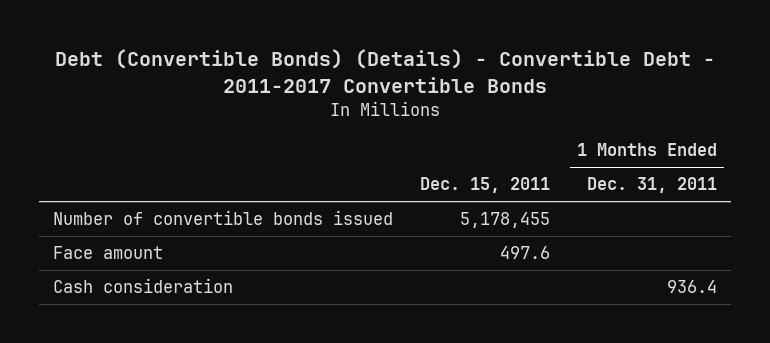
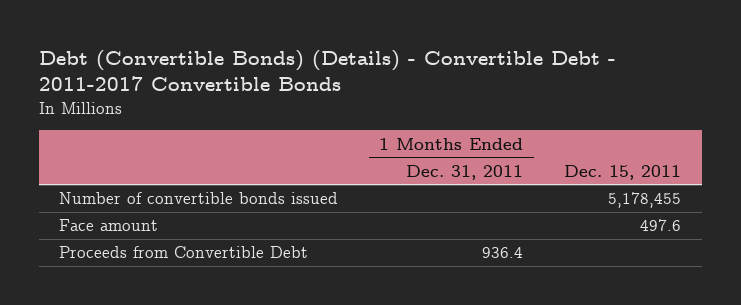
[52,278,233,294] Cash consideration -> [59,246,309,259] Proceeds from Convertible Debt

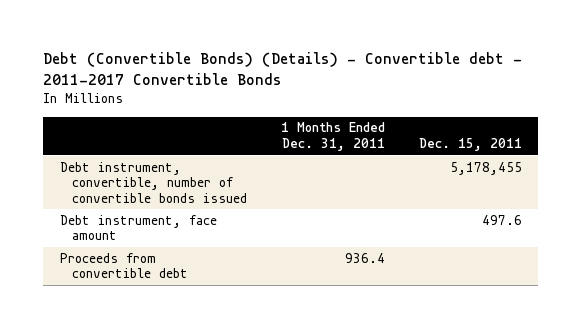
[38,49,616,91] Debt (Convertible Bonds) (Details) - Convertible Debt - 2011-2017 Convertible Bonds -> [43,52,523,85] Debt (Convertible Bonds) (Details) - Convertible debt - 2011-2017 Convertible Bonds
[59,192,339,205] Number of convertible bonds issued -> [60,161,248,203] Debt instrument, convertible, number of convertible bonds issued
[59,219,159,232] Face amount -> [60,214,218,241] Debt instrument, face amount
[59,246,309,259] Proceeds from Convertible Debt -> [60,252,189,279] Proceeds from convertible debt

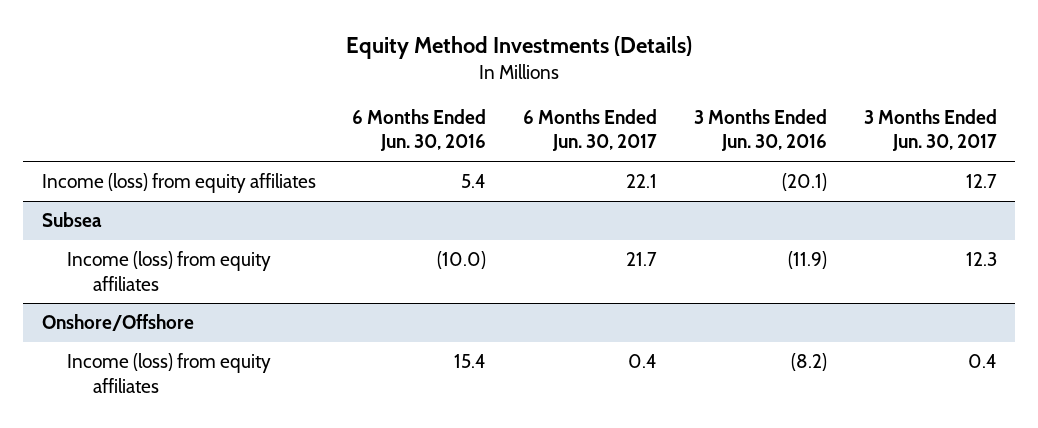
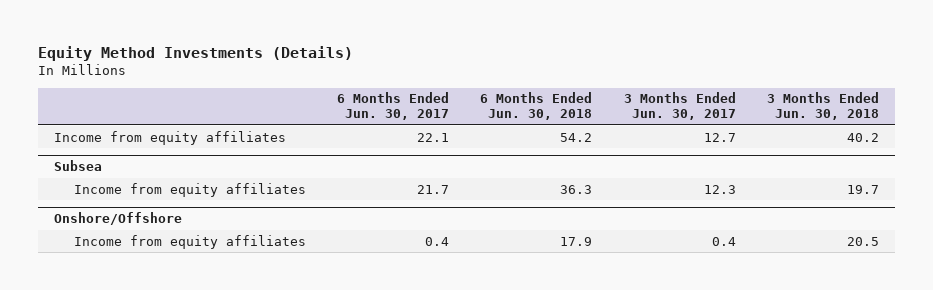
[352,108,487,152] 6 Months Ended Jun. 30, 2016 -> none
[693,108,827,152] 3 Months Ended Jun. 30, 2016 -> none
none -> [480,92,593,121] 6 Months Ended Jun. 30, 2018
none -> [766,92,879,121] 3 Months Ended Jun. 30, 2018
[41,173,316,194] Income (loss) from equity affiliates -> [53,130,286,145] Income from equity affiliates
[67,251,272,291] Income (loss) from equity affiliates -> [73,182,306,197] Income from equity affiliates
[67,353,272,393] Income (loss) from equity affiliates -> [73,234,306,249] Income from equity affiliates

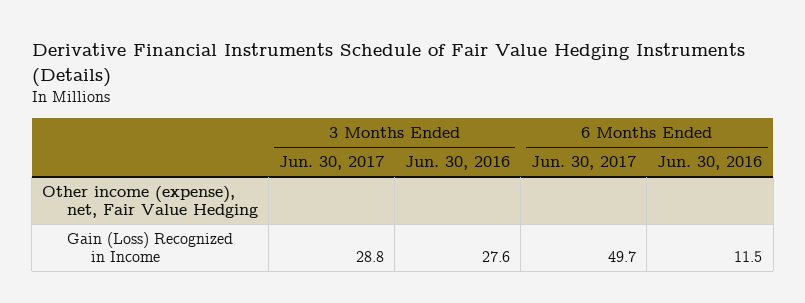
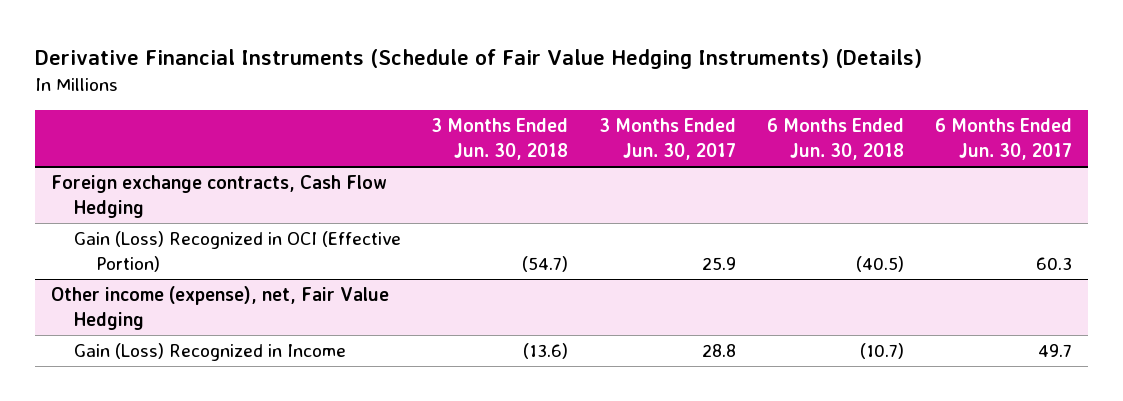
[31,43,745,88] Derivative Financial Instruments Schedule of Fair Value Hedging Instruments (Details) -> [35,48,923,69] Derivative Financial Instruments (Schedule of Fair Value Hedging Instruments) (Details)
[405,156,511,171] Jun. 30, 2016 -> none
[657,156,763,171] Jun. 30, 2016 -> none
none -> [431,118,569,161] 3 Months Ended Jun. 30, 2018
none -> [767,118,905,161] 6 Months Ended Jun. 30, 2018
none -> [50,175,387,218] Foreign exchange contracts, Cash Flow Hedging
none -> [73,231,401,272] Gain (Loss) Recognized in OCI (Effective Portion)

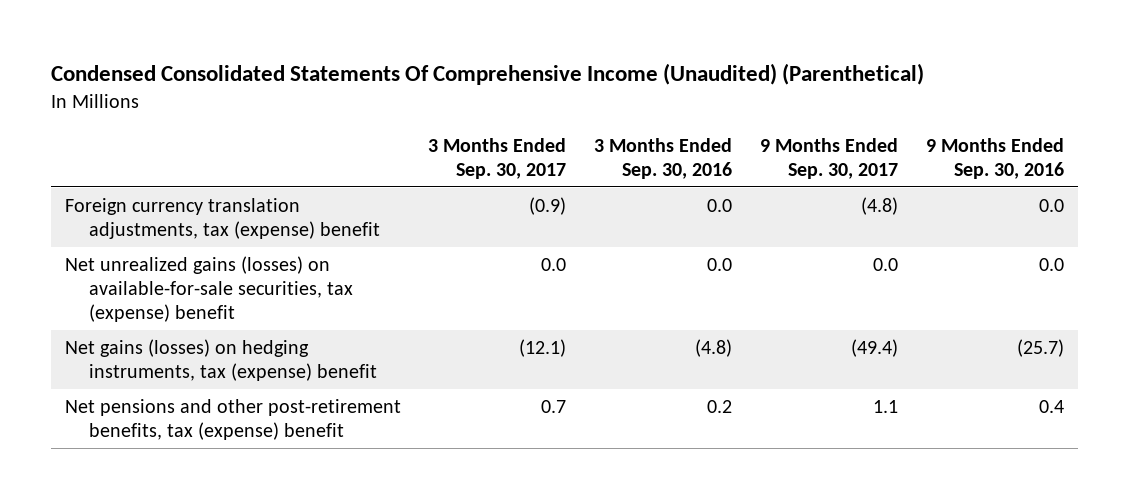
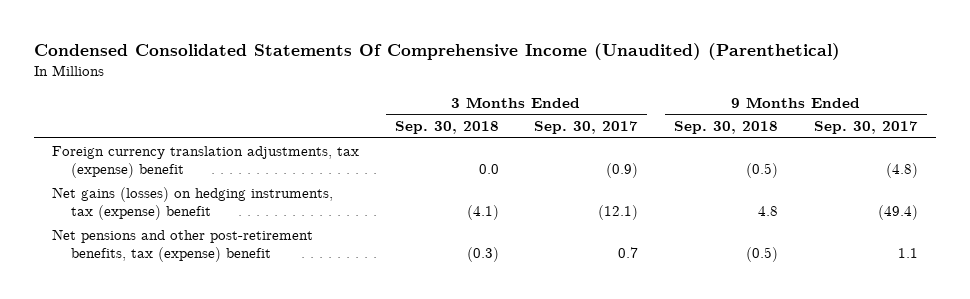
[594,137,733,179] 3 Months Ended Sep. 30, 2016 -> none
[926,137,1065,179] 9 Months Ended Sep. 30, 2016 -> none
none -> [394,120,499,134] Sep. 30, 2018
none -> [674,120,779,134] Sep. 30, 2018
[64,256,353,322] Net unrealized gains (losses) on available-for-sale securities, tax (expense) benefit -> none

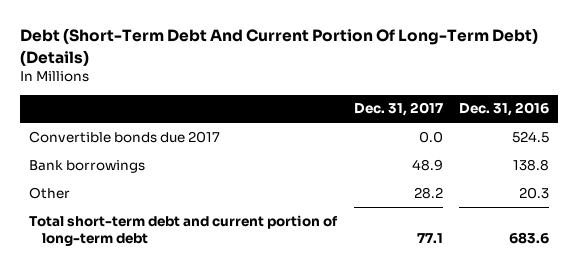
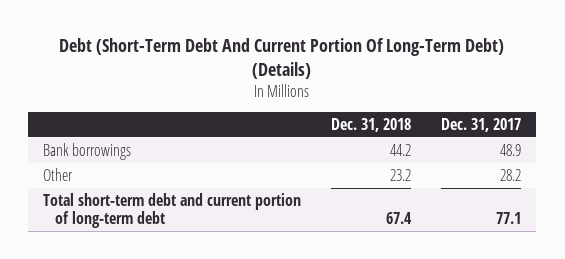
[459,102,550,117] Dec. 31, 2016 -> none
none -> [331,118,412,133] Dec. 31, 2018
[28,130,220,143] Convertible bonds due 2017 -> none

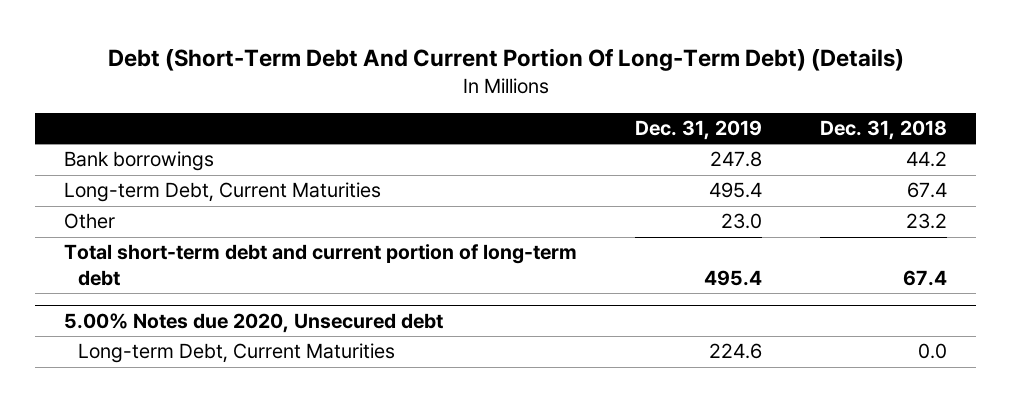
[441,118,522,133] Dec. 31, 2017 -> none
none -> [635,119,763,140] Dec. 31, 2019
none -> [63,182,381,203] Long-term Debt, Current Maturities
none -> [63,313,443,334] 5.00% Notes due 2020, Unsecured debt
none -> [78,343,396,364] Long-term Debt, Current Maturities

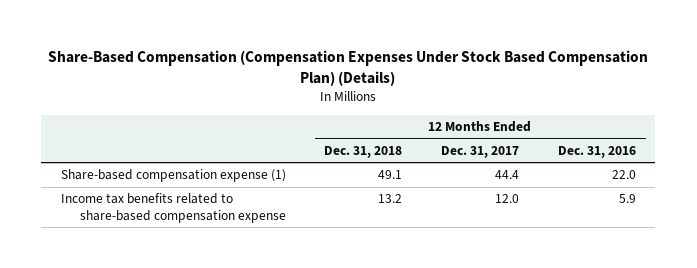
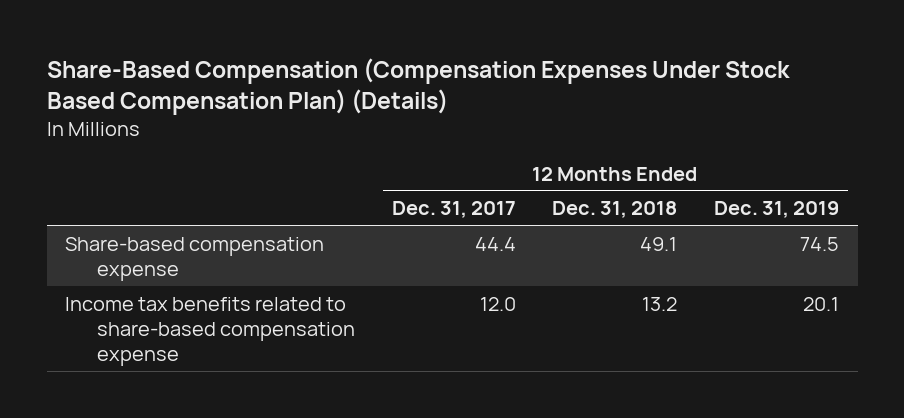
[558,145,637,158] Dec. 31, 2016 -> none
none -> [714,201,840,219] Dec. 31, 2019
[60,169,286,183] Share-based compensation expense (1) -> [65,236,325,281] Share-based compensation expense

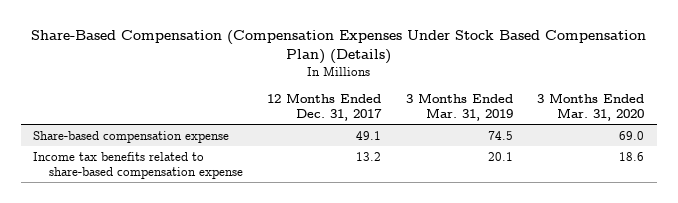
[552,201,678,219] Dec. 31, 2018 -> none
[714,201,840,219] Dec. 31, 2019 -> none
none -> [405,93,513,121] 3 Months Ended Mar. 31, 2019
none -> [537,93,645,121] 3 Months Ended Mar. 31, 2020
[474,236,516,251] 44.4 -> [356,130,382,140] 49.1
[479,296,516,311] 12.0 -> [356,151,382,161] 13.2

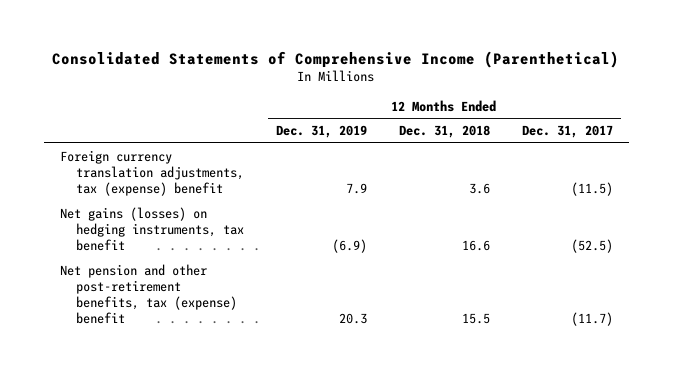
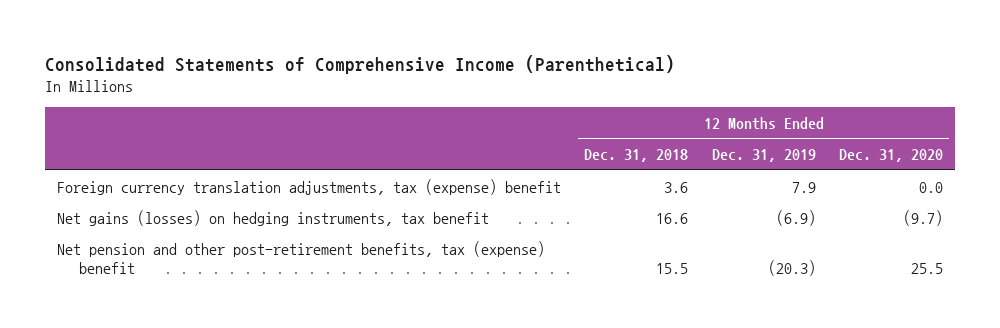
[521,125,613,139] Dec. 31, 2017 -> none
none -> [839,149,944,163] Dec. 31, 2020
[338,313,367,325] 20.3 -> [767,259,816,276] (20.3)

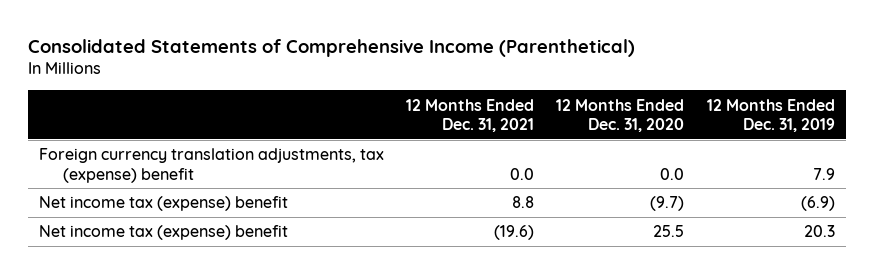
[584,149,689,163] Dec. 31, 2018 -> none
none -> [406,98,535,133] 12 Months Ended Dec. 31, 2021
[56,209,489,226] Net gains (losses) on hedging instruments, tax benefit -> [38,196,288,212] Net income tax (expense) benefit
[56,240,545,274] Net pension and other post-retirement benefits, tax (expense) benefit -> [38,225,288,241] Net income tax (expense) benefit
[767,259,816,276] (20.3) -> [803,225,835,238] 20.3

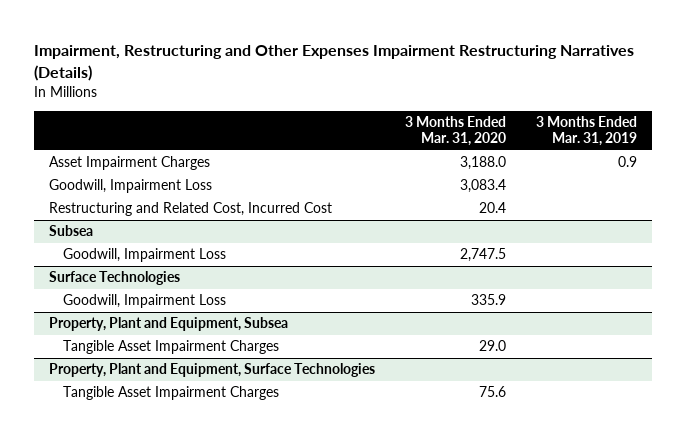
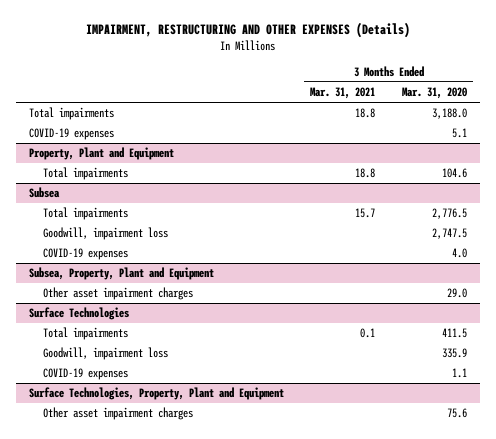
[34,45,635,81] Impairment, Restructuring and Other Expenses Impairment Restructuring Narratives (Details) -> [85,22,410,39] IMPAIRMENT, RESTRUCTURING AND OTHER EXPENSES (Details)
[536,116,638,147] 3 Months Ended Mar. 31, 2019 -> none
none -> [310,87,376,100] Mar. 31, 2021
[49,179,213,194] Goodwill, Impairment Loss -> none
[49,202,333,217] Restructuring and Related Cost, Incurred Cost -> none
[49,156,211,171] Asset Impairment Charges -> [28,107,114,121] Total impairments
none -> [28,128,114,141] COVID-19 expenses
none -> [28,147,174,161] Property, Plant and Equipment
none -> [43,167,129,181] Total impairments
none -> [43,207,129,221] Total impairments
[63,248,227,263] Goodwill, Impairment Loss -> [43,227,169,241] Goodwill, impairment loss
none -> [43,248,129,261] COVID-19 expenses
none -> [28,267,214,281] Subsea, Property, Plant and Equipment
none -> [43,287,194,301] Other asset impairment charges
[49,317,289,332] Property, Plant and Equipment, Subsea -> none
[63,340,280,355] Tangible Asset Impairment Charges -> none
none -> [43,327,129,341] Total impairments
[63,294,227,309] Goodwill, Impairment Loss -> [43,347,169,361] Goodwill, impairment loss
none -> [43,368,129,381] COVID-19 expenses
[49,363,376,378] Property, Plant and Equipment, Surface Technologies -> [28,387,284,401] Surface Technologies, Property, Plant and Equipment
[63,386,280,401] Tangible Asset Impairment Charges -> [43,407,194,421] Other asset impairment charges

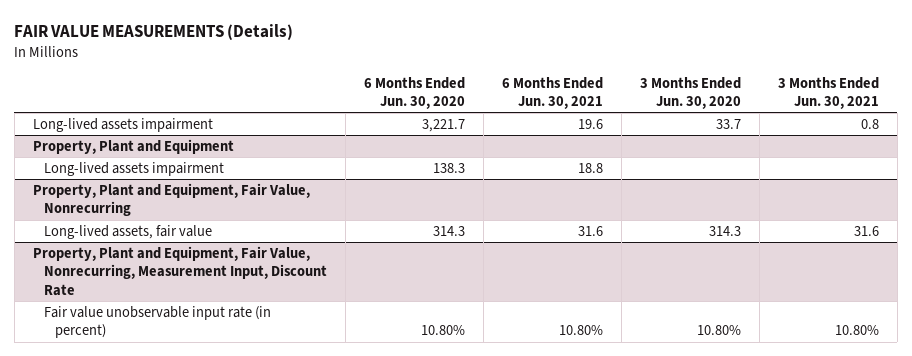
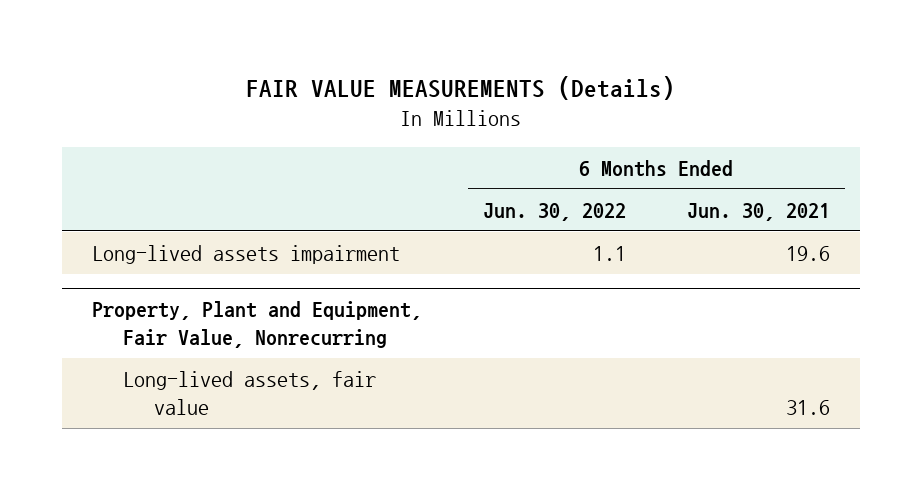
[364,76,466,110] 6 Months Ended Jun. 30, 2020 -> none
[640,76,742,110] 3 Months Ended Jun. 30, 2020 -> none
[778,76,880,110] 3 Months Ended Jun. 30, 2021 -> none
none -> [483,202,627,221] Jun. 30, 2022
[32,138,234,154] Property, Plant and Equipment -> none
[44,161,225,176] Long-lived assets impairment -> none
[32,245,328,296] Property, Plant and Equipment, Fair Value, Nonrecurring, Measurement Input, Discount Rate -> none
[44,305,272,339] Fair value unobservable input rate (in percent) -> none

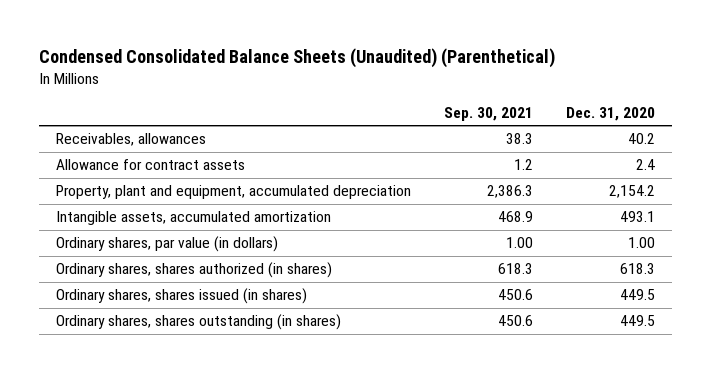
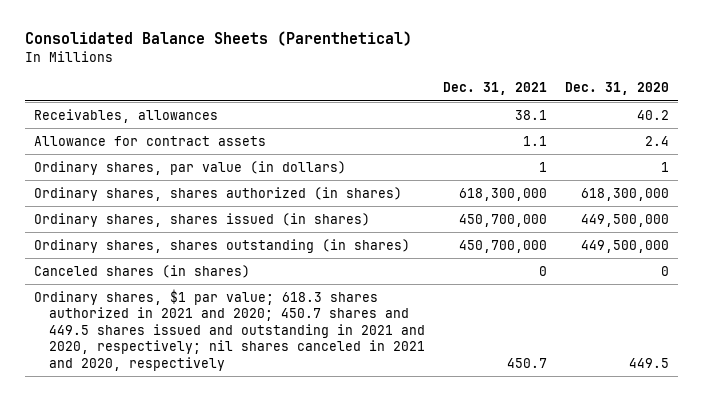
[39,48,556,69] Condensed Consolidated Balance Sheets (Unaudited) (Parenthetical) -> [24,31,412,47] Consolidated Balance Sheets (Parenthetical)
[443,106,533,121] Sep. 30, 2021 -> none
none -> [442,82,547,96] Dec. 31, 2021
[55,185,411,200] Property, plant and equipment, accumulated depreciation -> none
[55,211,331,226] Intangible assets, accumulated amortization -> none
[628,237,656,249] 1.00 -> [660,161,669,172] 1
[620,263,656,275] 618.3 -> [580,187,669,201] 618,300,000
[620,289,656,301] 449.5 -> [580,213,669,227] 449,500,000
[620,315,656,327] 449.5 -> [580,239,669,253] 449,500,000
none -> [33,264,250,278] Canceled shares (in shares)
none -> [33,288,425,372] Ordinary shares, $1 par value; 618.3 shares authorized in 2021 and 2020; 450.7 shares and 449.5 shares issued and outstanding in 2021 and 2020, respectively; nil shares canceled in 2021 and 2020, respectively

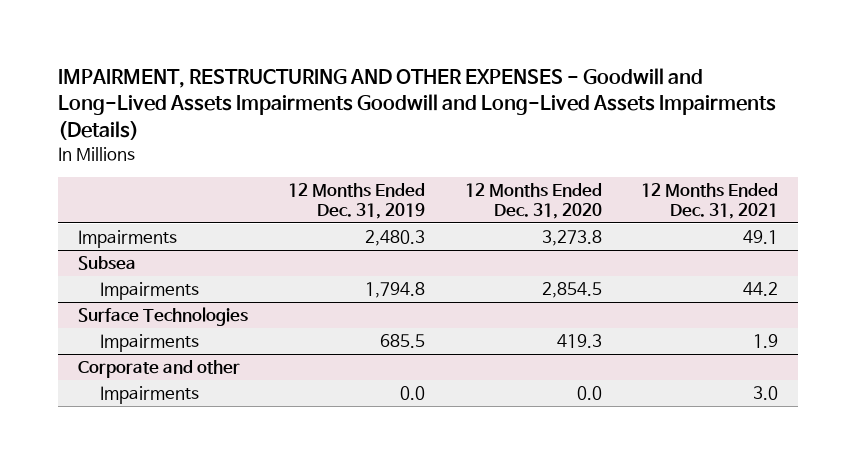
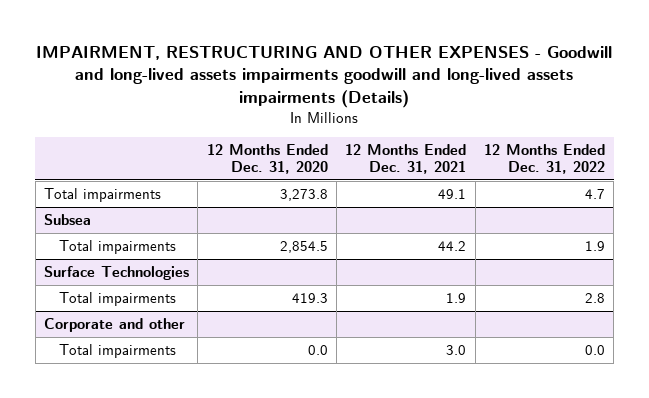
[57,68,776,140] IMPAIRMENT, RESTRUCTURING AND OTHER EXPENSES - Goodwill and Long-Lived Assets Impairments Goodwill and Long-Lived Assets Impairments (Details) -> [36,44,613,109] IMPAIRMENT, RESTRUCTURING AND OTHER EXPENSES - Goodwill and long-lived assets impairments goodwill and long-lived assets impairments (Details)
[287,182,425,220] 12 Months Ended Dec. 31, 2019 -> none
none -> [483,144,605,175] 12 Months Ended Dec. 31, 2022
[77,229,177,248] Impairments -> [44,187,162,202] Total impairments
[100,281,200,300] Impairments -> [59,239,177,254] Total impairments
[100,333,200,352] Impairments -> [59,291,177,306] Total impairments
[100,385,200,404] Impairments -> [59,343,177,358] Total impairments

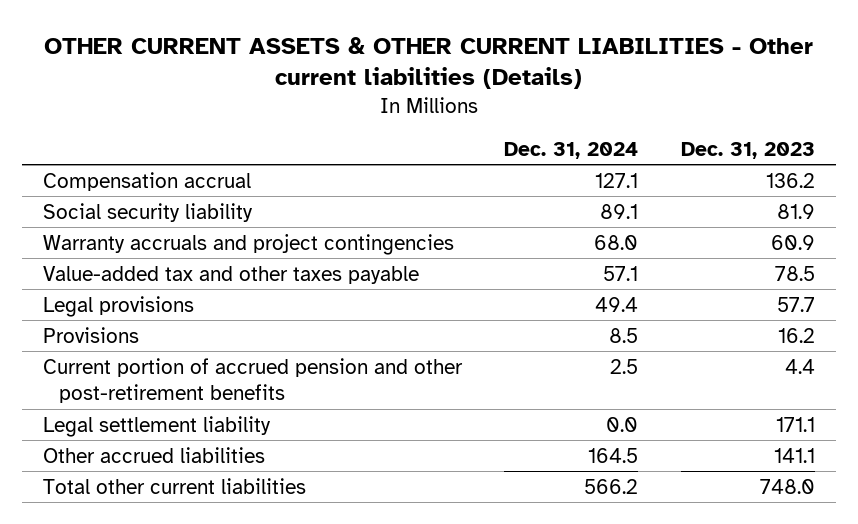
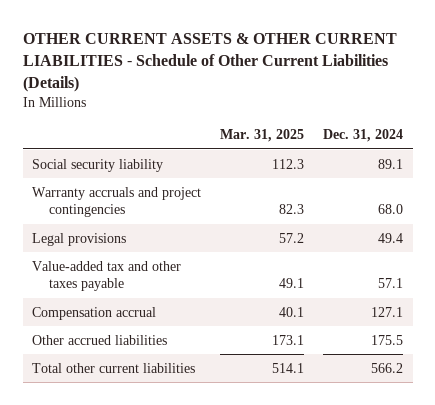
[43,36,813,90] OTHER CURRENT ASSETS & OTHER CURRENT LIABILITIES - Other current liabilities (Details) -> [22,33,397,92] OTHER CURRENT ASSETS & OTHER CURRENT LIABILITIES - Schedule of Other Current Liabilities (Details)
[680,141,815,159] Dec. 31, 2023 -> none
none -> [220,129,305,143] Mar. 31, 2025
[43,326,140,343] Provisions -> none
[43,357,464,403] Current portion of accrued pension and other post-retirement benefits -> none
[43,415,272,437] Legal settlement liability -> none
[43,265,420,284] Value-added tax and other taxes payable -> [32,260,182,292] Value-added tax and other taxes payable
[43,171,252,191] Compensation accrual -> [32,306,157,320] Compensation accrual
[588,447,639,463] 164.5 -> [371,334,404,345] 175.5

